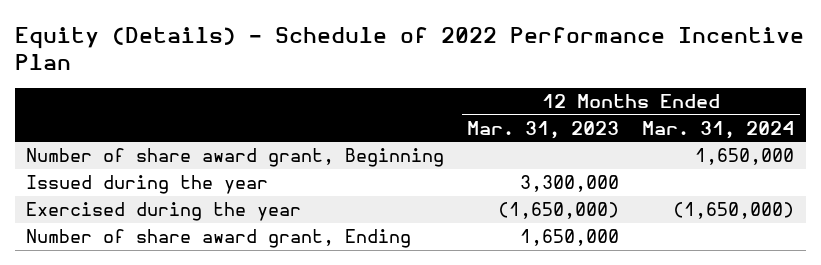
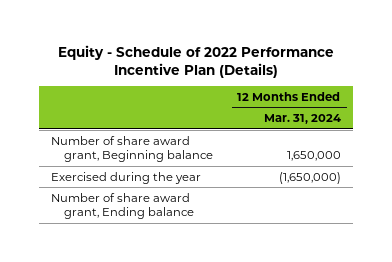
[14,26,804,71] Equity (Details) - Schedule of 2022 Performance Incentive Plan -> [58,44,335,78] Equity - Schedule of 2022 Performance Incentive Plan (Details)
[467,120,620,139] Mar. 31, 2023 -> none
[26,175,269,195] Issued during the year -> none
[26,148,445,168] Number of share award grant, Beginning -> [51,135,214,163] Number of share award grant, Beginning balance
[26,229,412,249] Number of share award grant, Ending -> [51,192,195,220] Number of share award grant, Ending balance

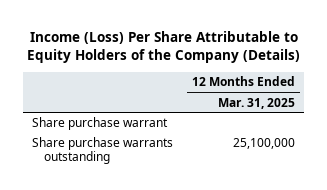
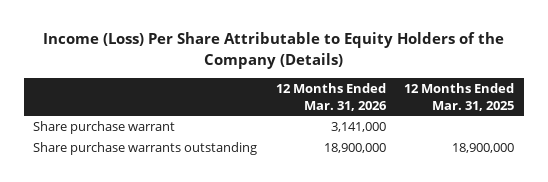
none -> [275,82,387,111] 12 Months Ended Mar. 31, 2026
[233,138,296,150] 25,100,000 -> [452,143,515,154] 18,900,000

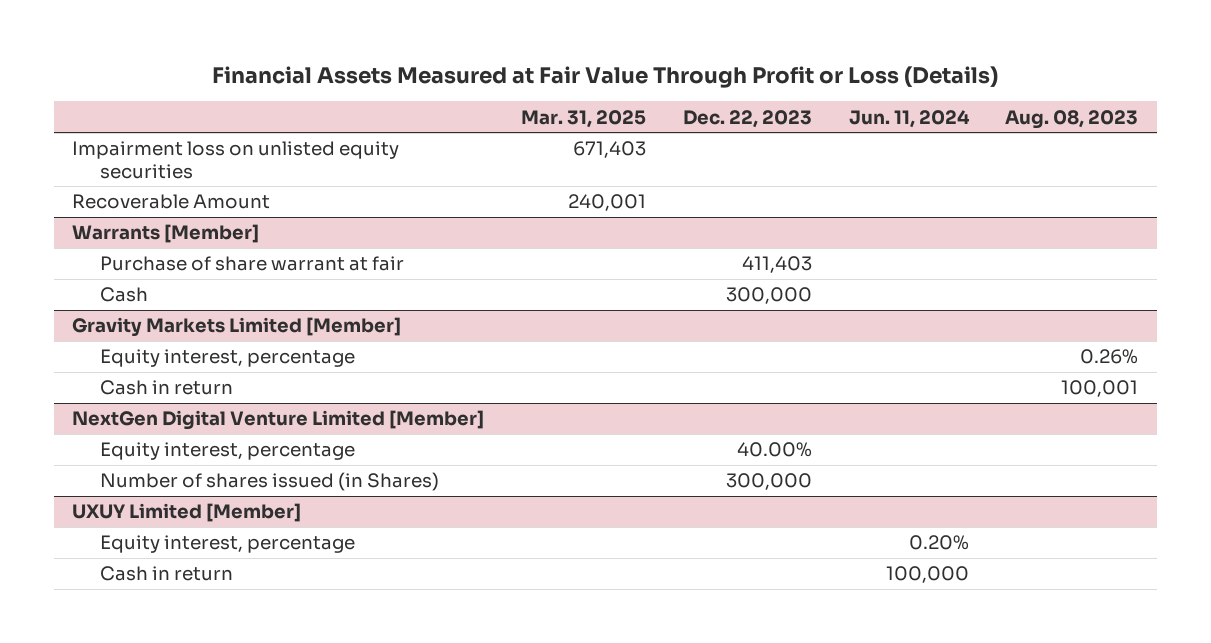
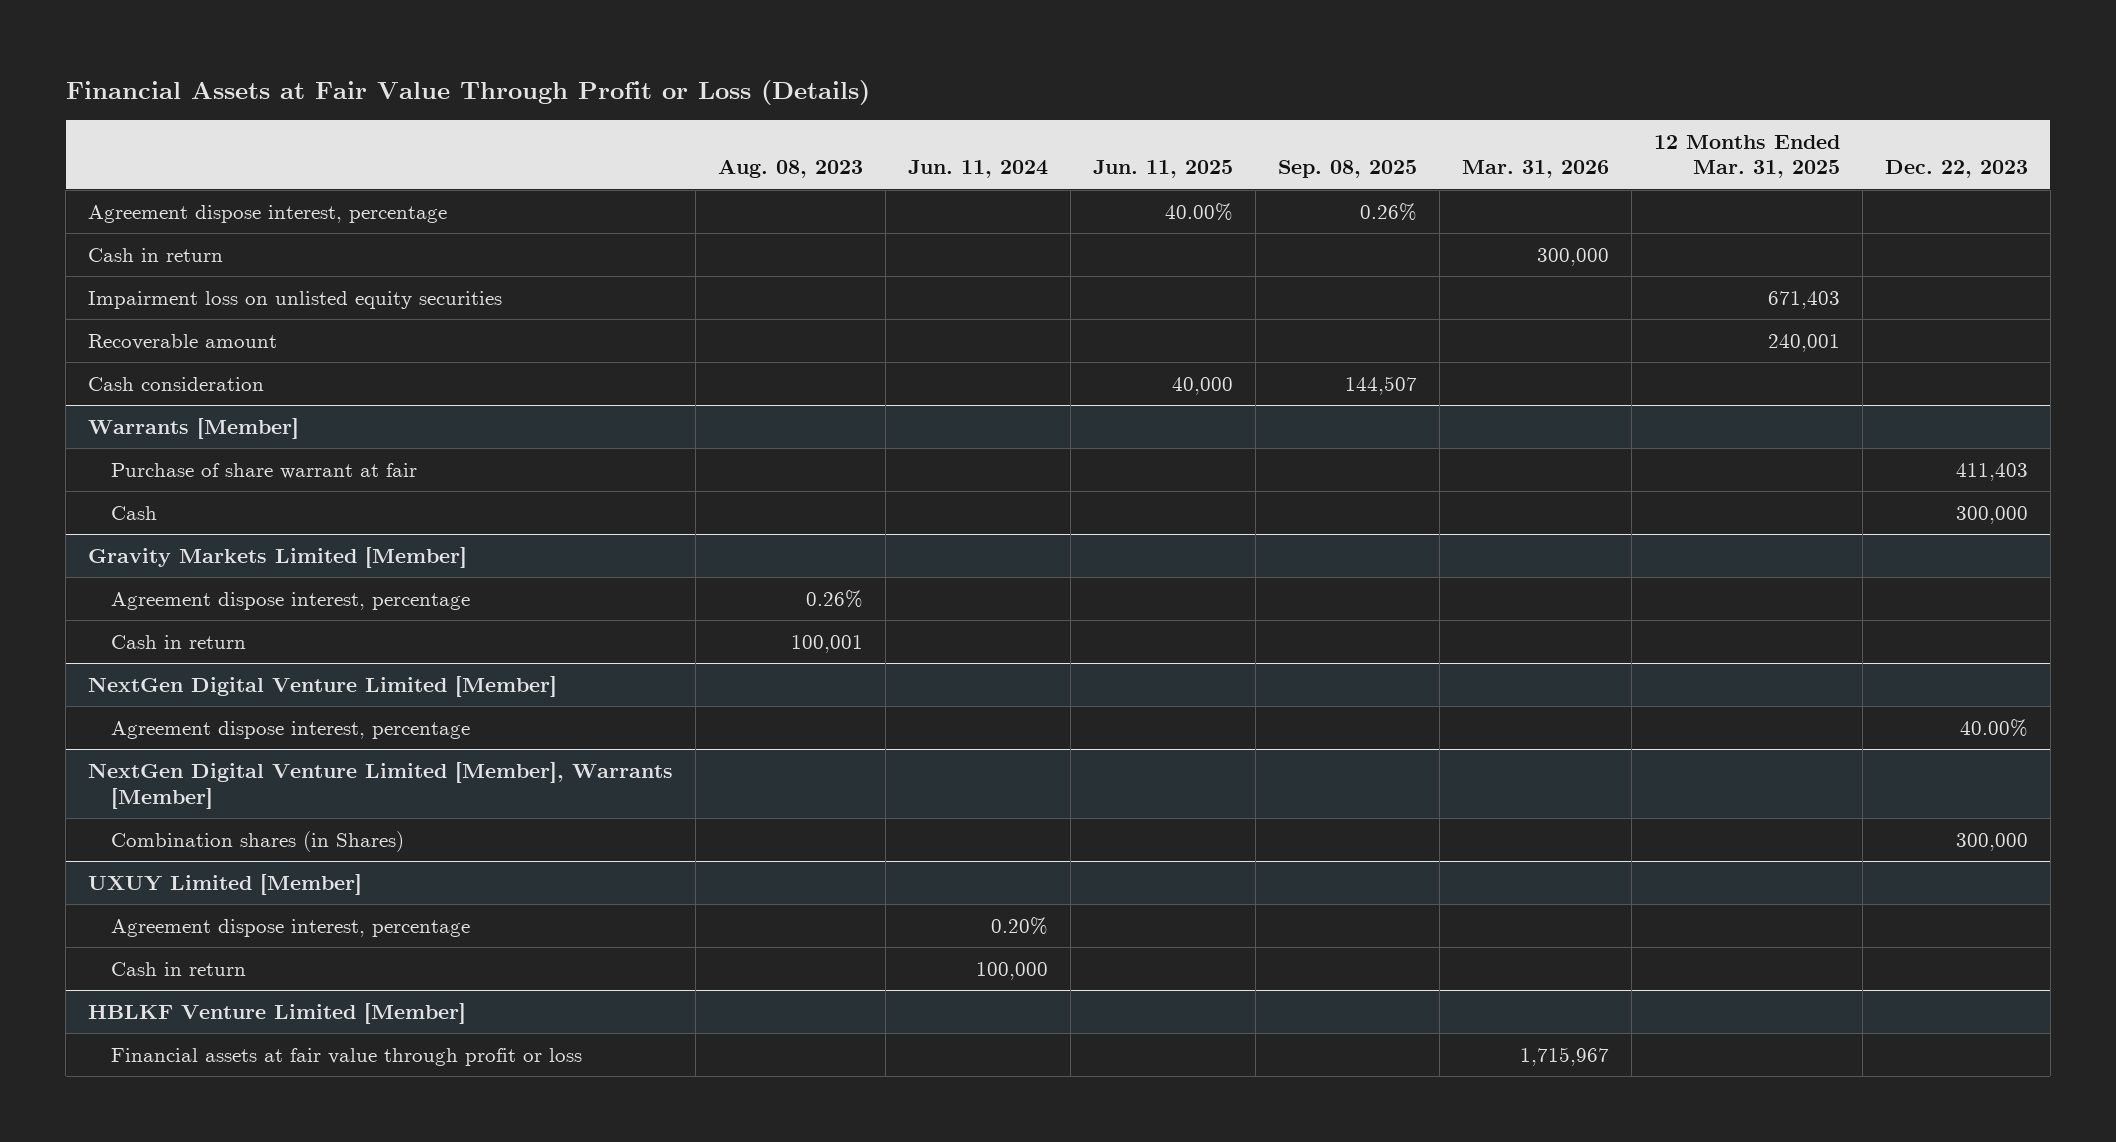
[212,65,999,88] Financial Assets Measured at Fair Value Through Profit or Loss (Details) -> [65,79,870,105] Financial Assets at Fair Value Through Profit or Loss (Details)
[521,109,647,128] Mar. 31, 2025 -> none
none -> [1093,160,1234,179] Jun. 11, 2025
none -> [1278,160,1418,179] Sep. 08, 2025
none -> [1462,160,1610,179] Mar. 31, 2026
none -> [1654,134,1841,179] 12 Months Ended Mar. 31, 2025
none -> [88,204,448,223] Agreement dispose interest, percentage
none -> [88,247,224,262] Cash in return
[72,194,271,210] Recoverable Amount -> [88,333,278,350] Recoverable amount
none -> [88,376,265,391] Cash consideration
[99,349,355,368] Equity interest, percentage -> [111,591,471,610] Agreement dispose interest, percentage
[99,472,439,492] Number of shares issued (in Shares) -> none
[99,442,355,461] Equity interest, percentage -> [111,720,471,739] Agreement dispose interest, percentage
none -> [88,761,674,809] NextGen Digital Venture Limited [Member], Warrants [Member]
none -> [111,830,405,852] Combination shares (in Shares)
[99,535,355,554] Equity interest, percentage -> [111,918,471,937] Agreement dispose interest, percentage
none -> [88,1002,467,1024] HBLKF Venture Limited [Member]
none -> [111,1047,583,1066] Financial assets at fair value through profit or loss

